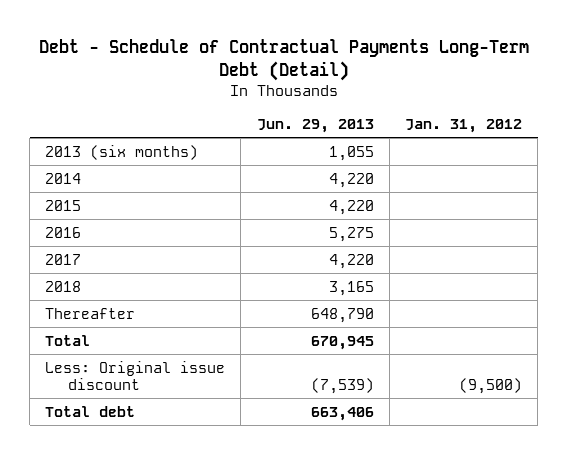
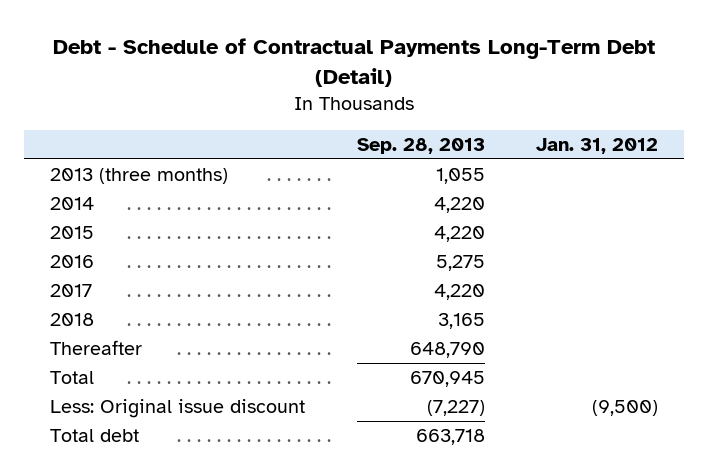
[256,119,374,134] Jun. 29, 2013 -> none
none -> [356,137,485,154] Sep. 28, 2013
[45,144,199,160] 2013 (six months) -> [50,168,229,185] 2013 (three months)

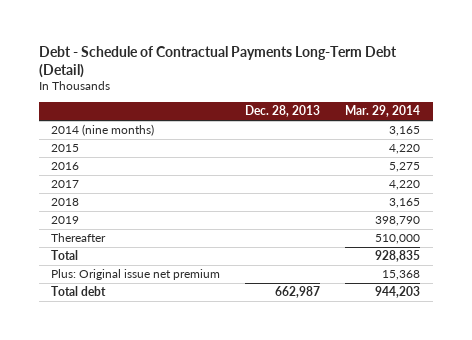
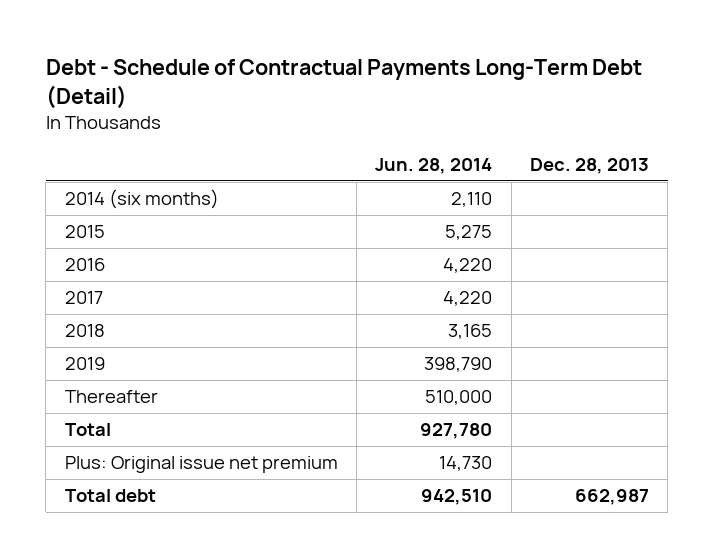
[345,105,421,118] Mar. 29, 2014 -> none
none -> [375,158,493,175] Jun. 28, 2014
[51,124,155,137] 2014 (nine months) -> [64,189,219,210] 2014 (six months)

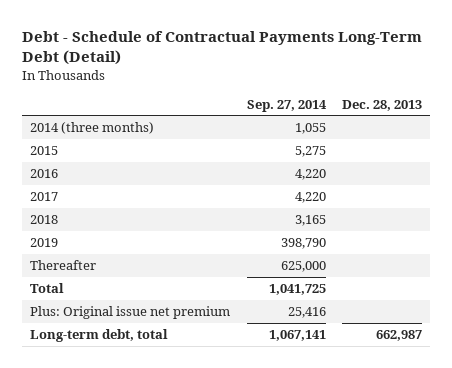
[375,158,493,175] Jun. 28, 2014 -> none
none -> [246,99,327,112] Sep. 27, 2014
[64,189,219,210] 2014 (six months) -> [30,122,155,135] 2014 (three months)
[64,489,156,503] Total debt -> [30,329,169,343] Long-term debt, total

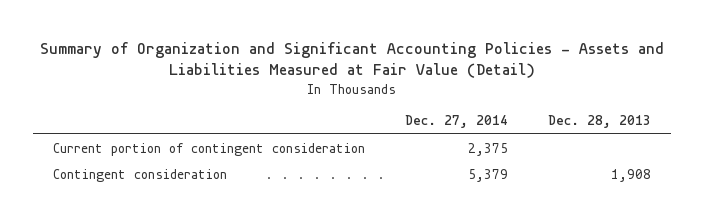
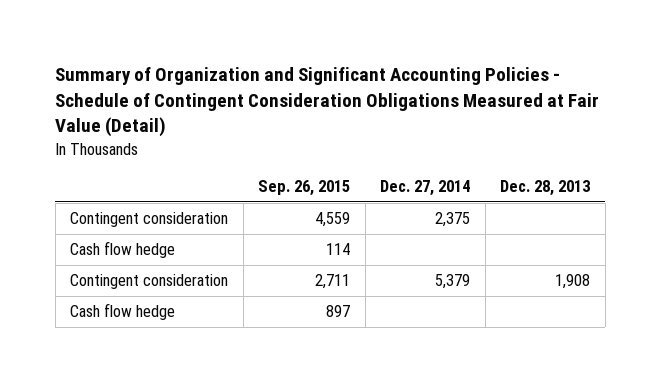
[39,41,664,79] Summary of Organization and Significant Accounting Policies - Assets and Liabilities Measured at Fair Value (Detail) -> [55,66,600,138] Summary of Organization and Significant Accounting Policies - Schedule of Contingent Consideration Obligations Measured at Fair Value (Detail)
none -> [258,180,351,197] Sep. 26, 2015
[52,142,365,156] Current portion of contingent consideration -> [70,212,229,228] Contingent consideration
none -> [70,241,176,259] Cash flow hedge
none -> [70,303,176,321] Cash flow hedge

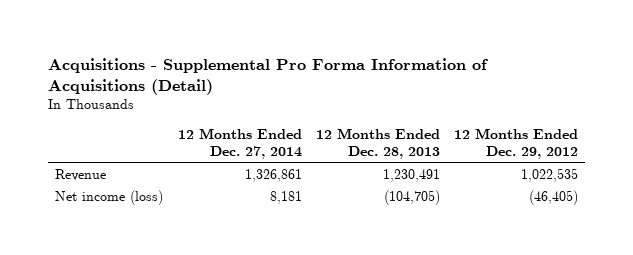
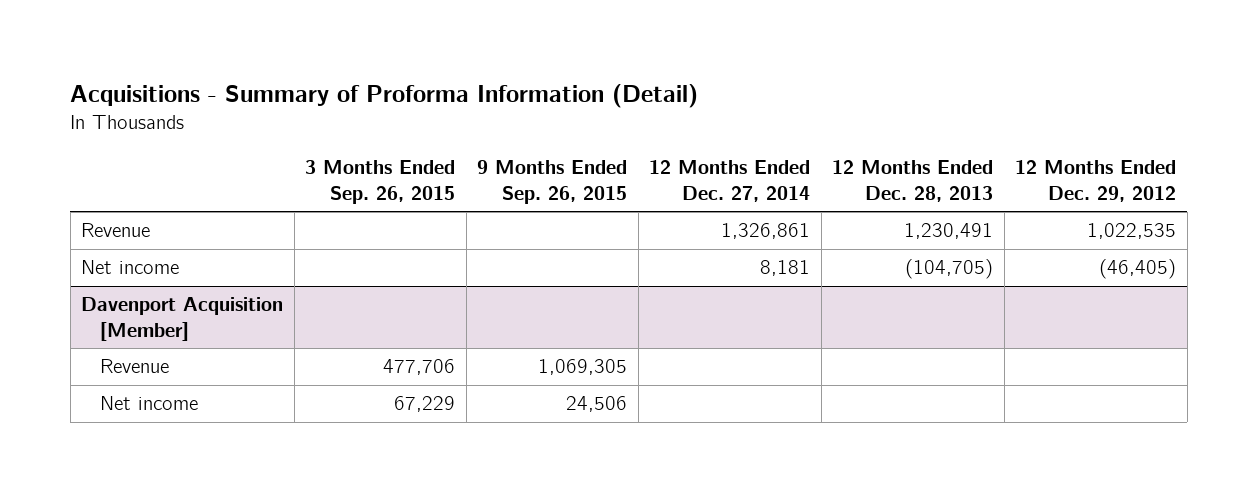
[48,57,489,95] Acquisitions - Supplemental Pro Forma Information of Acquisitions (Detail) -> [70,83,699,108] Acquisitions - Summary of Proforma Information (Detail)
none -> [305,160,456,204] 3 Months Ended Sep. 26, 2015
none -> [477,160,628,204] 9 Months Ended Sep. 26, 2015
[55,189,164,205] Net income (loss) -> [81,260,180,275] Net income
none -> [81,297,284,341] Davenport Acquisition [Member]
none -> [99,359,169,374] Revenue
none -> [99,396,198,411] Net income

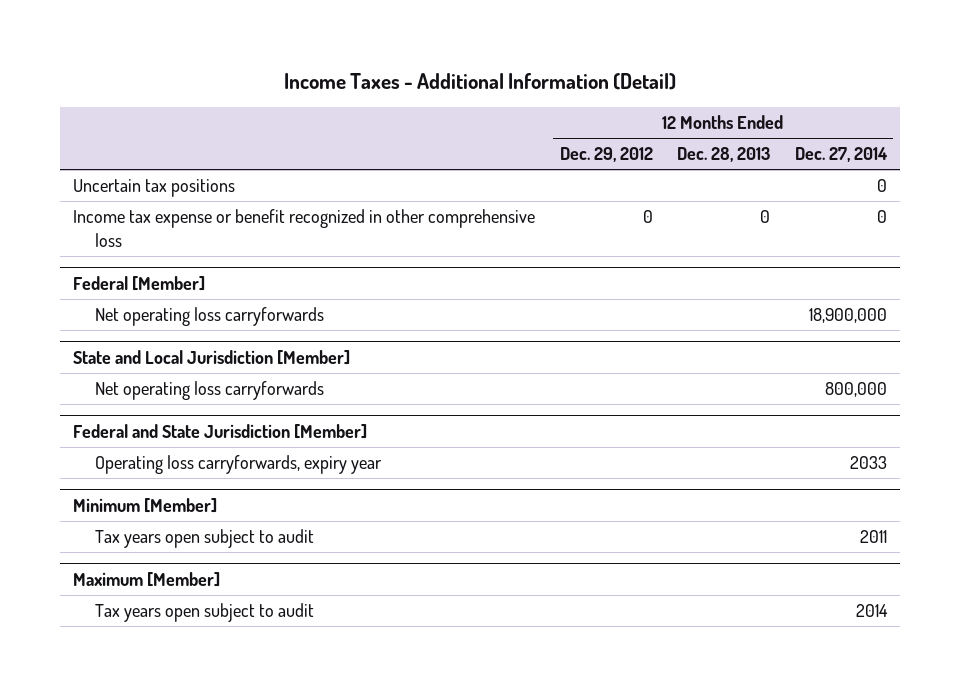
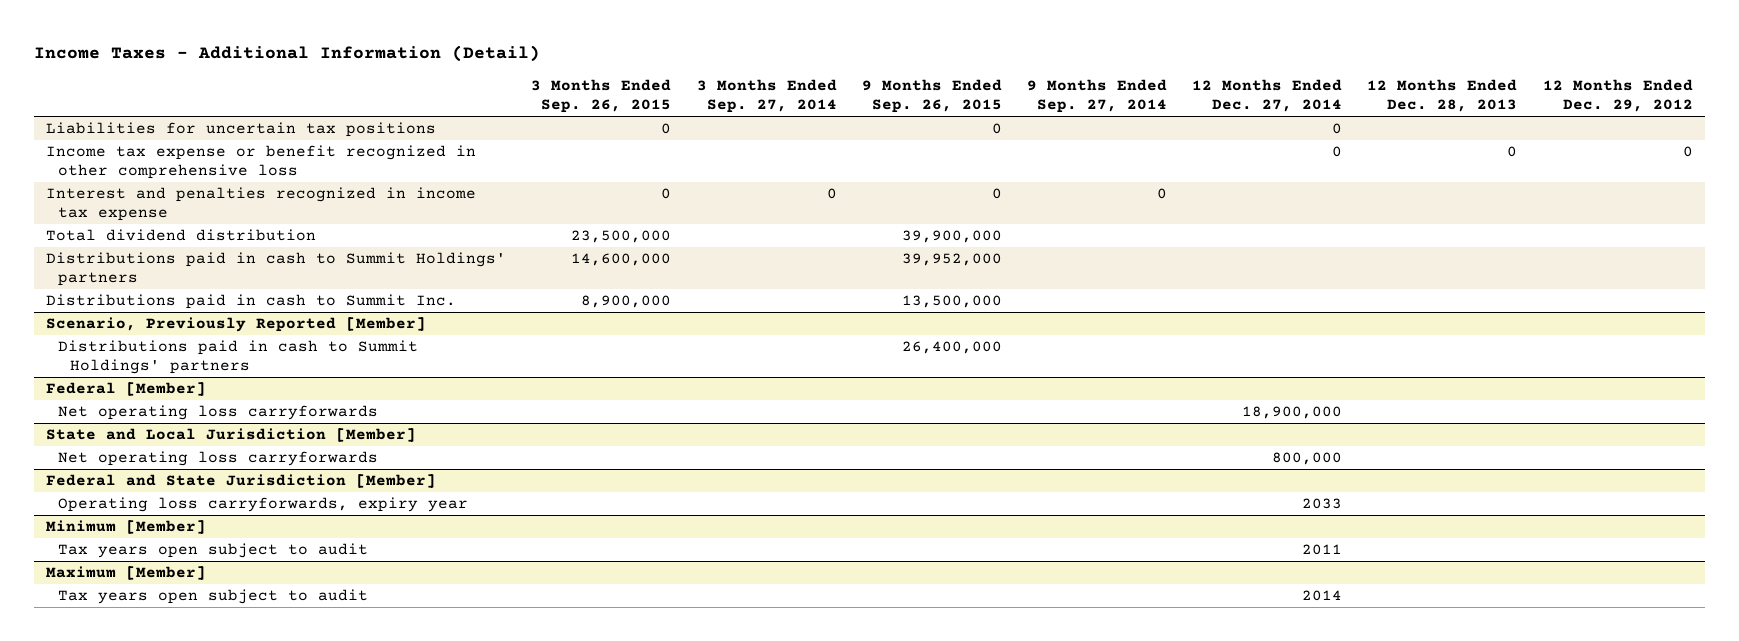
none -> [531,79,672,114] 3 Months Ended Sep. 26, 2015
none -> [696,79,837,114] 3 Months Ended Sep. 27, 2014
none -> [861,79,1002,114] 9 Months Ended Sep. 26, 2015
none -> [1027,79,1168,114] 9 Months Ended Sep. 27, 2014
[72,179,235,198] Uncertain tax positions -> [46,122,437,138] Liabilities for uncertain tax positions
none -> [46,187,477,222] Interest and penalties recognized in income tax expense
none -> [46,229,317,242] Total dividend distribution
none -> [46,252,507,287] Distributions paid in cash to Summit Holdings' partners
none -> [46,294,457,310] Distributions paid in cash to Summit Inc.
none -> [46,317,427,333] Scenario, Previously Reported [Member]
none -> [57,340,418,375] Distributions paid in cash to Summit Holdings' partners

